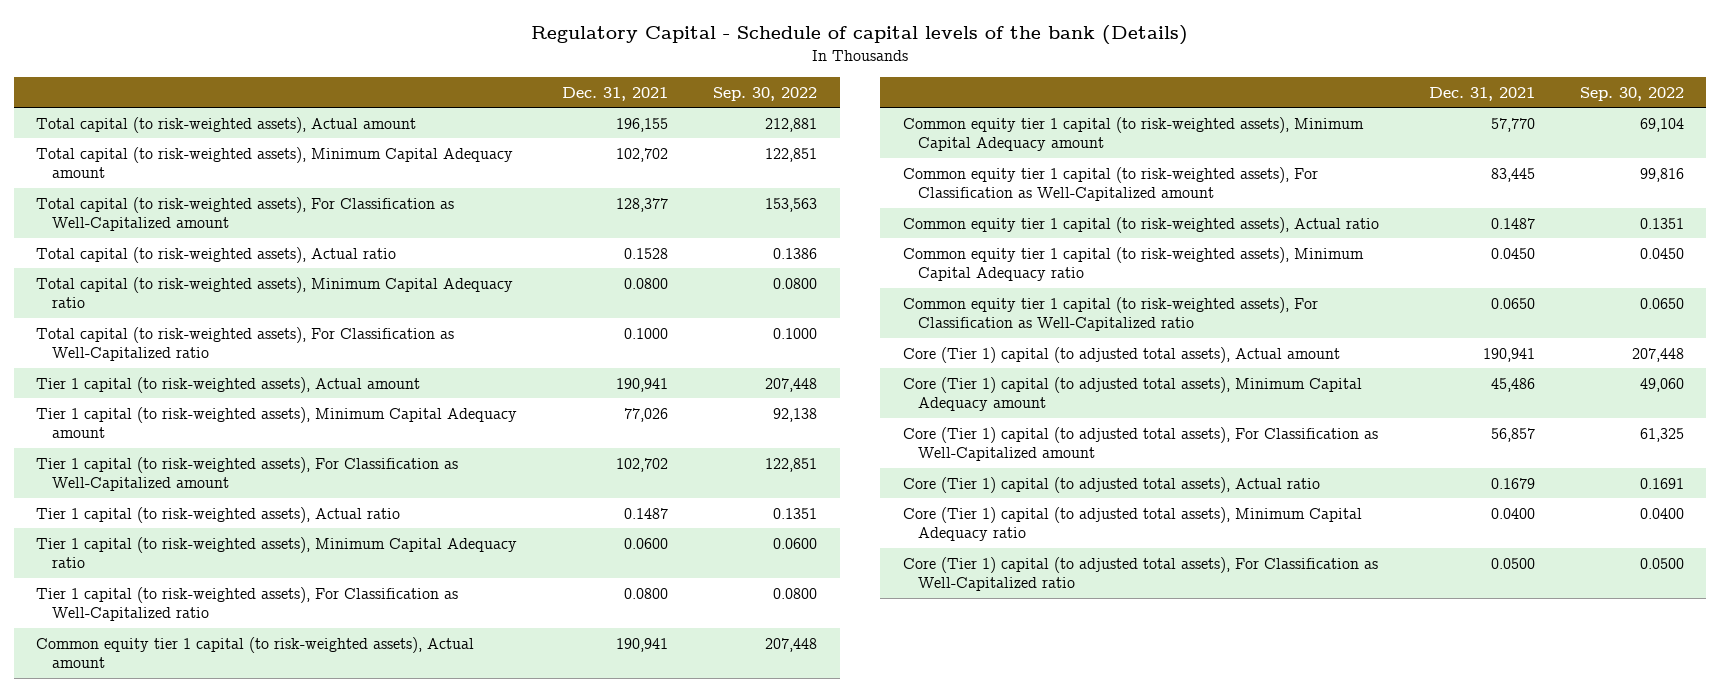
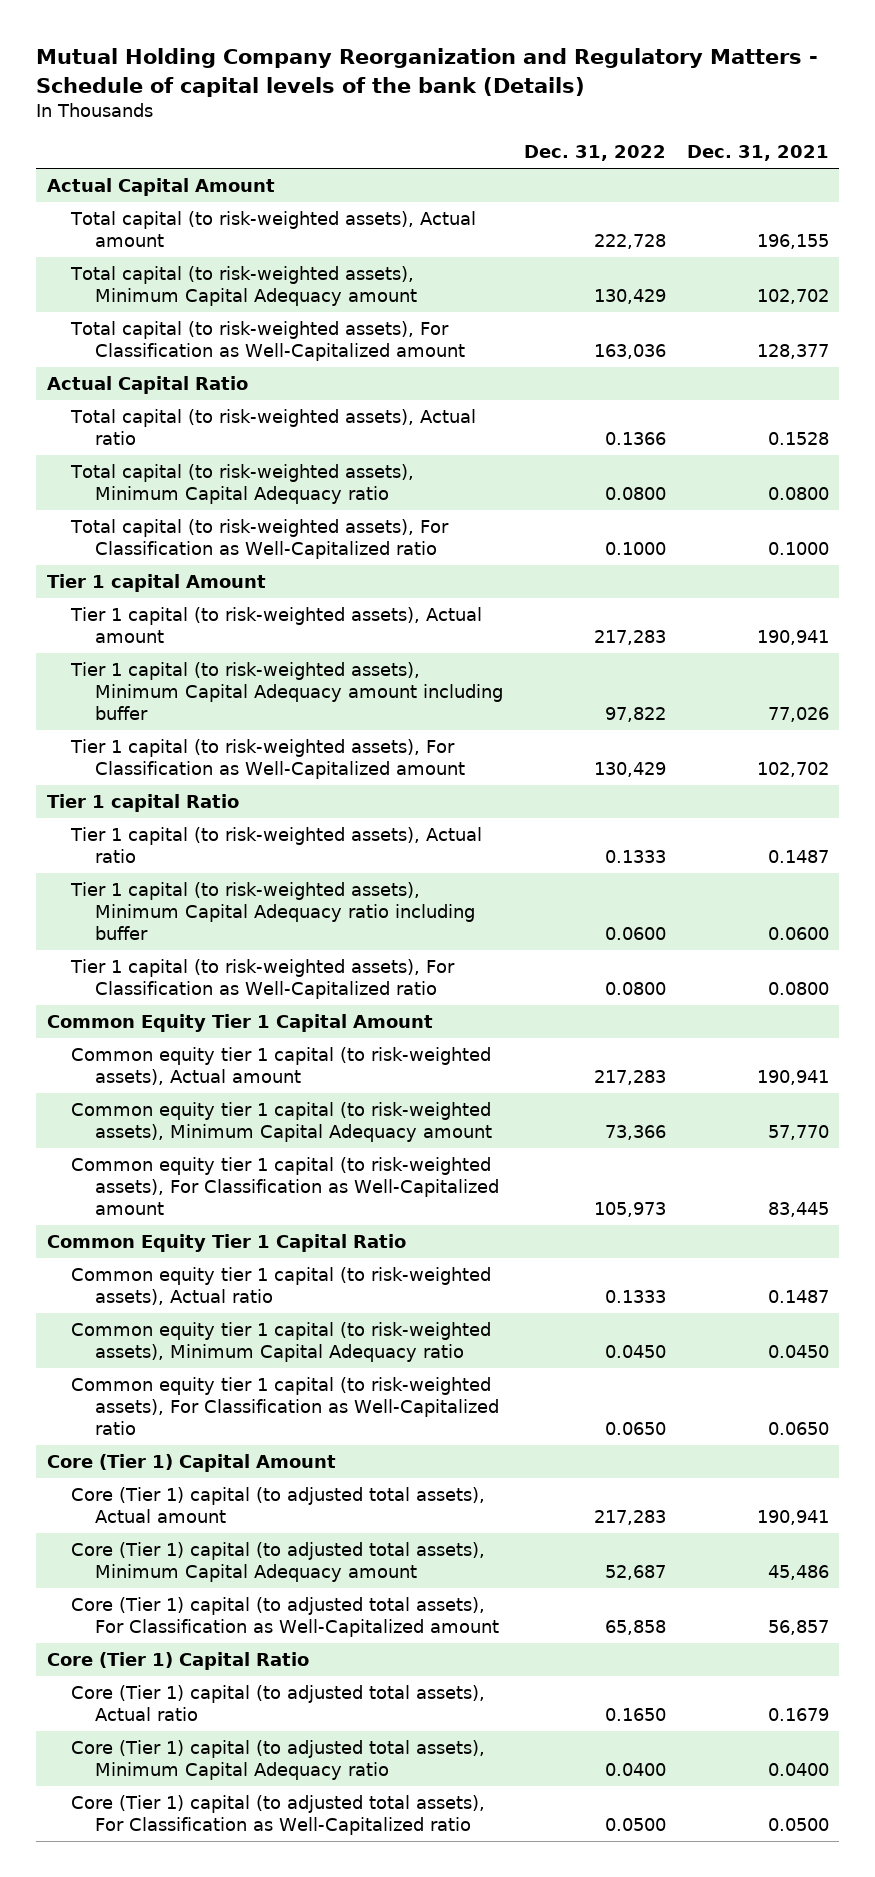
[531,25,1189,46] Regulatory Capital - Schedule of capital levels of the bank (Details) -> [36,48,819,97] Mutual Holding Company Reorganization and Regulatory Matters - Schedule of capital levels of the bank (Details)
[713,86,818,101] Sep. 30, 2022 -> none
none -> [524,145,667,162] Dec. 31, 2022
none -> [46,178,275,197] Actual Capital Amount
none -> [46,376,248,395] Actual Capital Ratio
none -> [46,574,266,593] Tier 1 capital Amount
[36,406,518,439] Tier 1 capital (to risk-weighted assets), Minimum Capital Adequacy amount -> [69,662,504,721] Tier 1 capital (to risk-weighted assets), Minimum Capital Adequacy amount including buffer
none -> [46,794,239,813] Tier 1 capital Ratio
[36,536,518,569] Tier 1 capital (to risk-weighted assets), Minimum Capital Adequacy ratio -> [69,882,476,941] Tier 1 capital (to risk-weighted assets), Minimum Capital Adequacy ratio including buffer
none -> [46,1014,433,1033] Common Equity Tier 1 Capital Amount
none -> [46,1234,406,1253] Common Equity Tier 1 Capital Ratio
none -> [46,1454,336,1473] Core (Tier 1) Capital Amount
none -> [46,1652,309,1671] Core (Tier 1) Capital Ratio

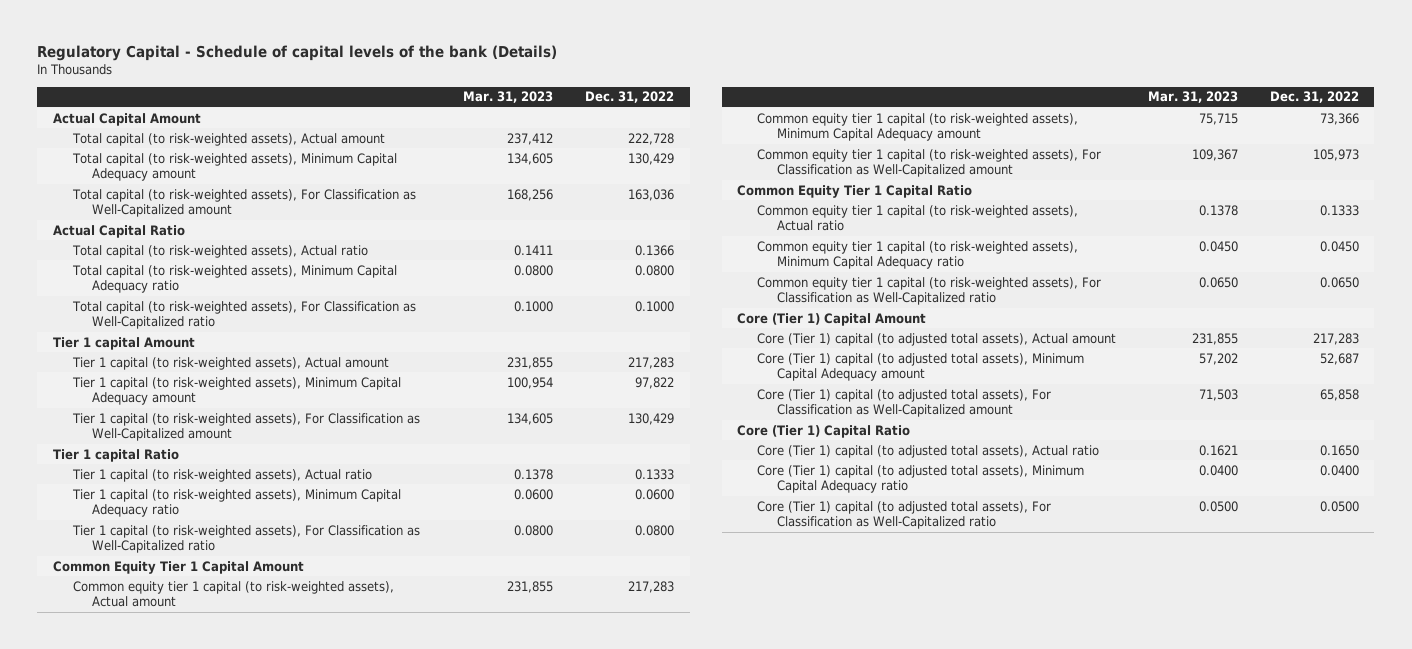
[36,48,819,97] Mutual Holding Company Reorganization and Regulatory Matters - Schedule of capital levels of the bank (Details) -> [37,44,558,61] Regulatory Capital - Schedule of capital levels of the bank (Details)
[686,145,829,162] Dec. 31, 2021 -> none
none -> [463,91,554,104] Mar. 31, 2023
[69,662,504,721] Tier 1 capital (to risk-weighted assets), Minimum Capital Adequacy amount including buffer -> [71,376,401,406] Tier 1 capital (to risk-weighted assets), Minimum Capital Adequacy amount
[69,882,476,941] Tier 1 capital (to risk-weighted assets), Minimum Capital Adequacy ratio including buffer -> [71,488,401,518] Tier 1 capital (to risk-weighted assets), Minimum Capital Adequacy ratio

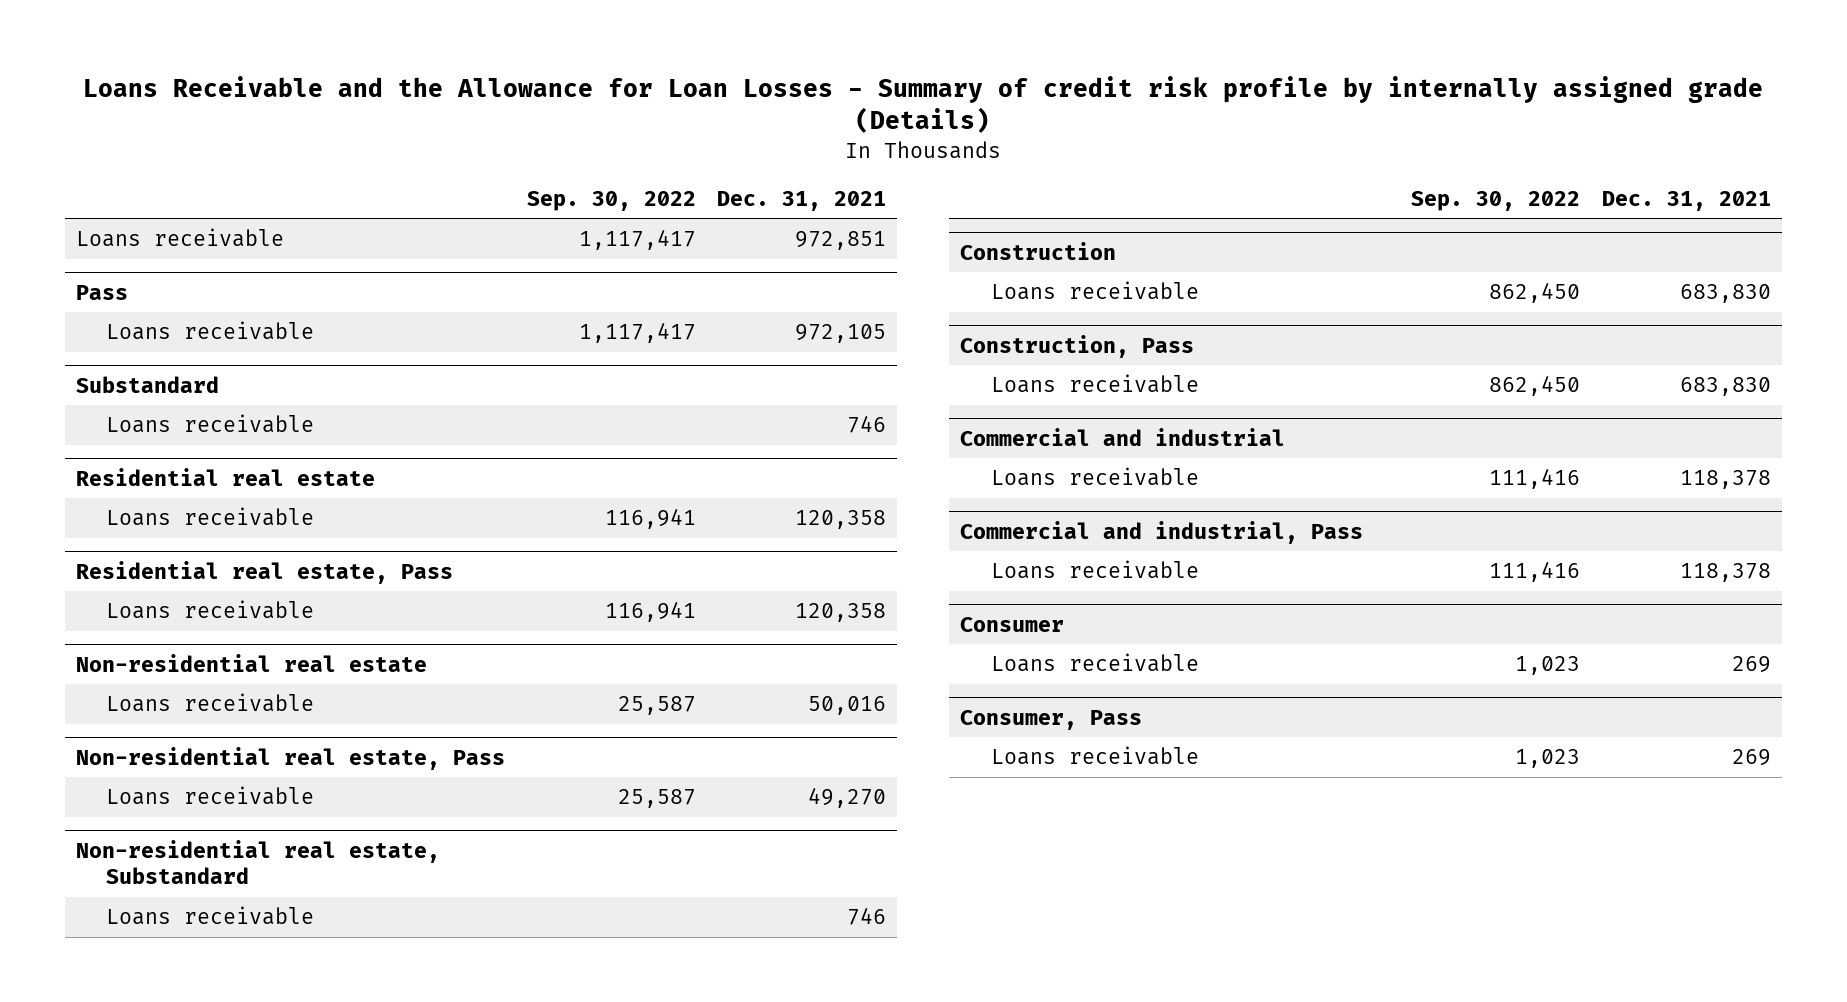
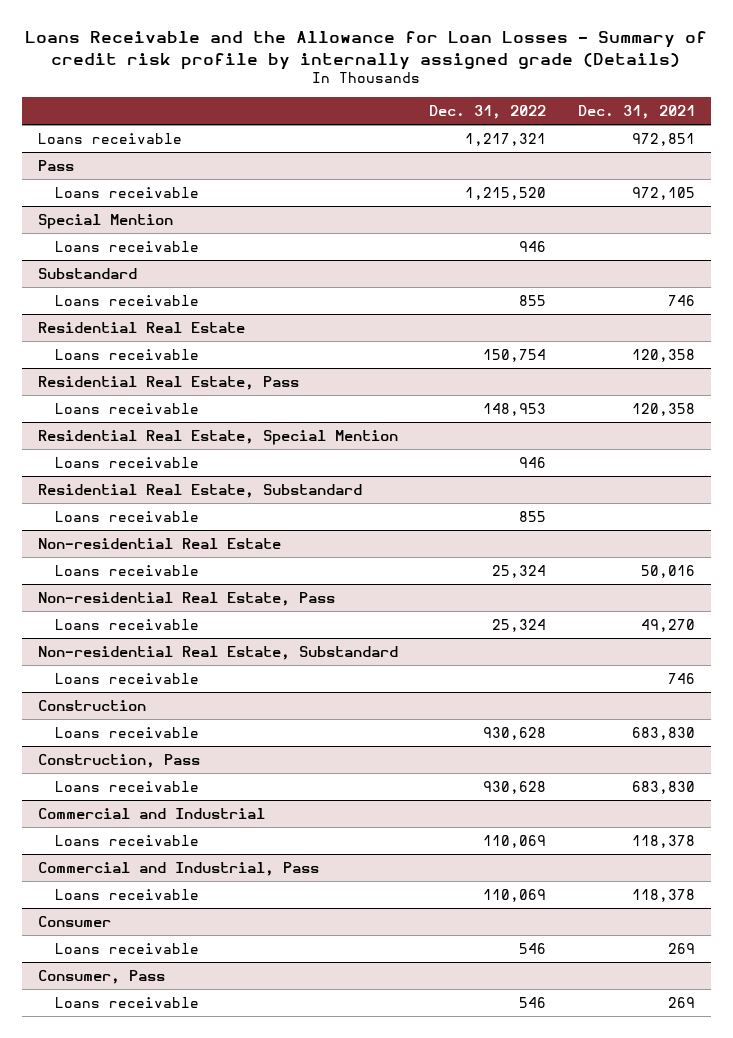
[526,190,696,211] Sep. 30, 2022 -> none
none -> [429,105,547,120] Dec. 31, 2022
none -> [37,213,173,229] Special Mention
none -> [55,240,200,252] Loans receivable
[75,467,375,486] Residential real estate -> [37,321,245,333] Residential Real Estate
[75,560,453,584] Residential real estate, Pass -> [37,375,299,390] Residential Real Estate, Pass
none -> [37,429,398,445] Residential Real Estate, Special Mention
none -> [55,456,200,468] Loans receivable
none -> [37,483,362,498] Residential Real Estate, Substandard
none -> [55,510,200,522] Loans receivable
[75,653,427,672] Non-residential real estate -> [37,537,281,549] Non-residential Real Estate
[75,746,505,770] Non-residential real estate, Pass -> [37,591,335,606] Non-residential Real Estate, Pass
[75,839,440,885] Non-residential real estate, Substandard -> [37,645,398,660] Non-residential Real Estate, Substandard
[960,427,1286,446] Commercial and industrial -> [37,807,265,819] Commercial and Industrial
[960,520,1364,544] Commercial and industrial, Pass -> [37,861,319,876] Commercial and Industrial, Pass

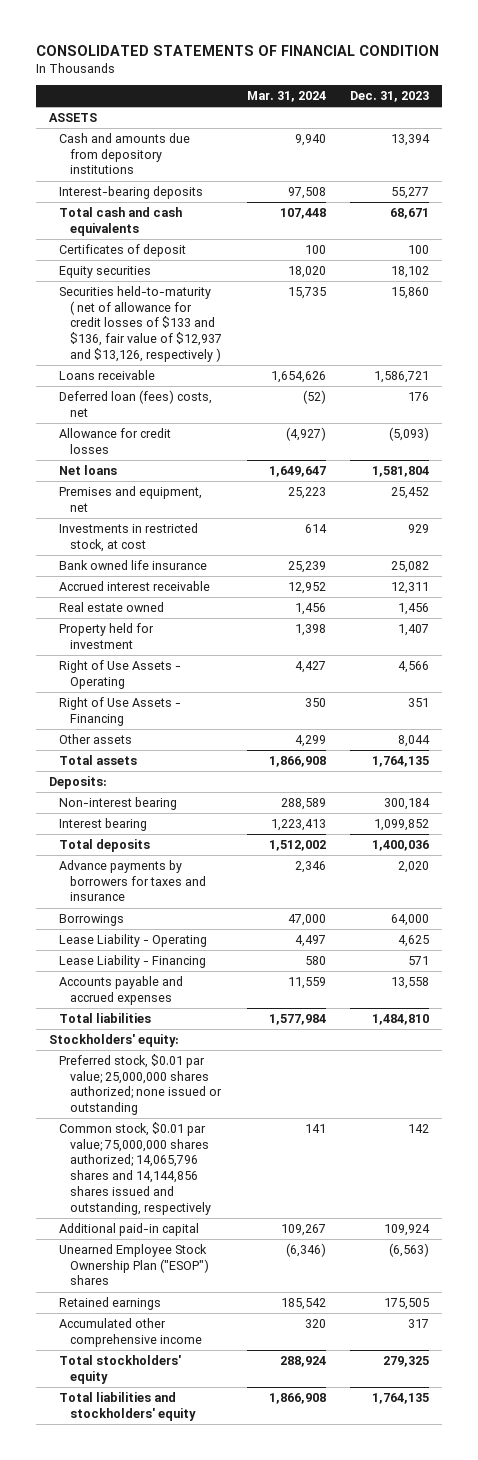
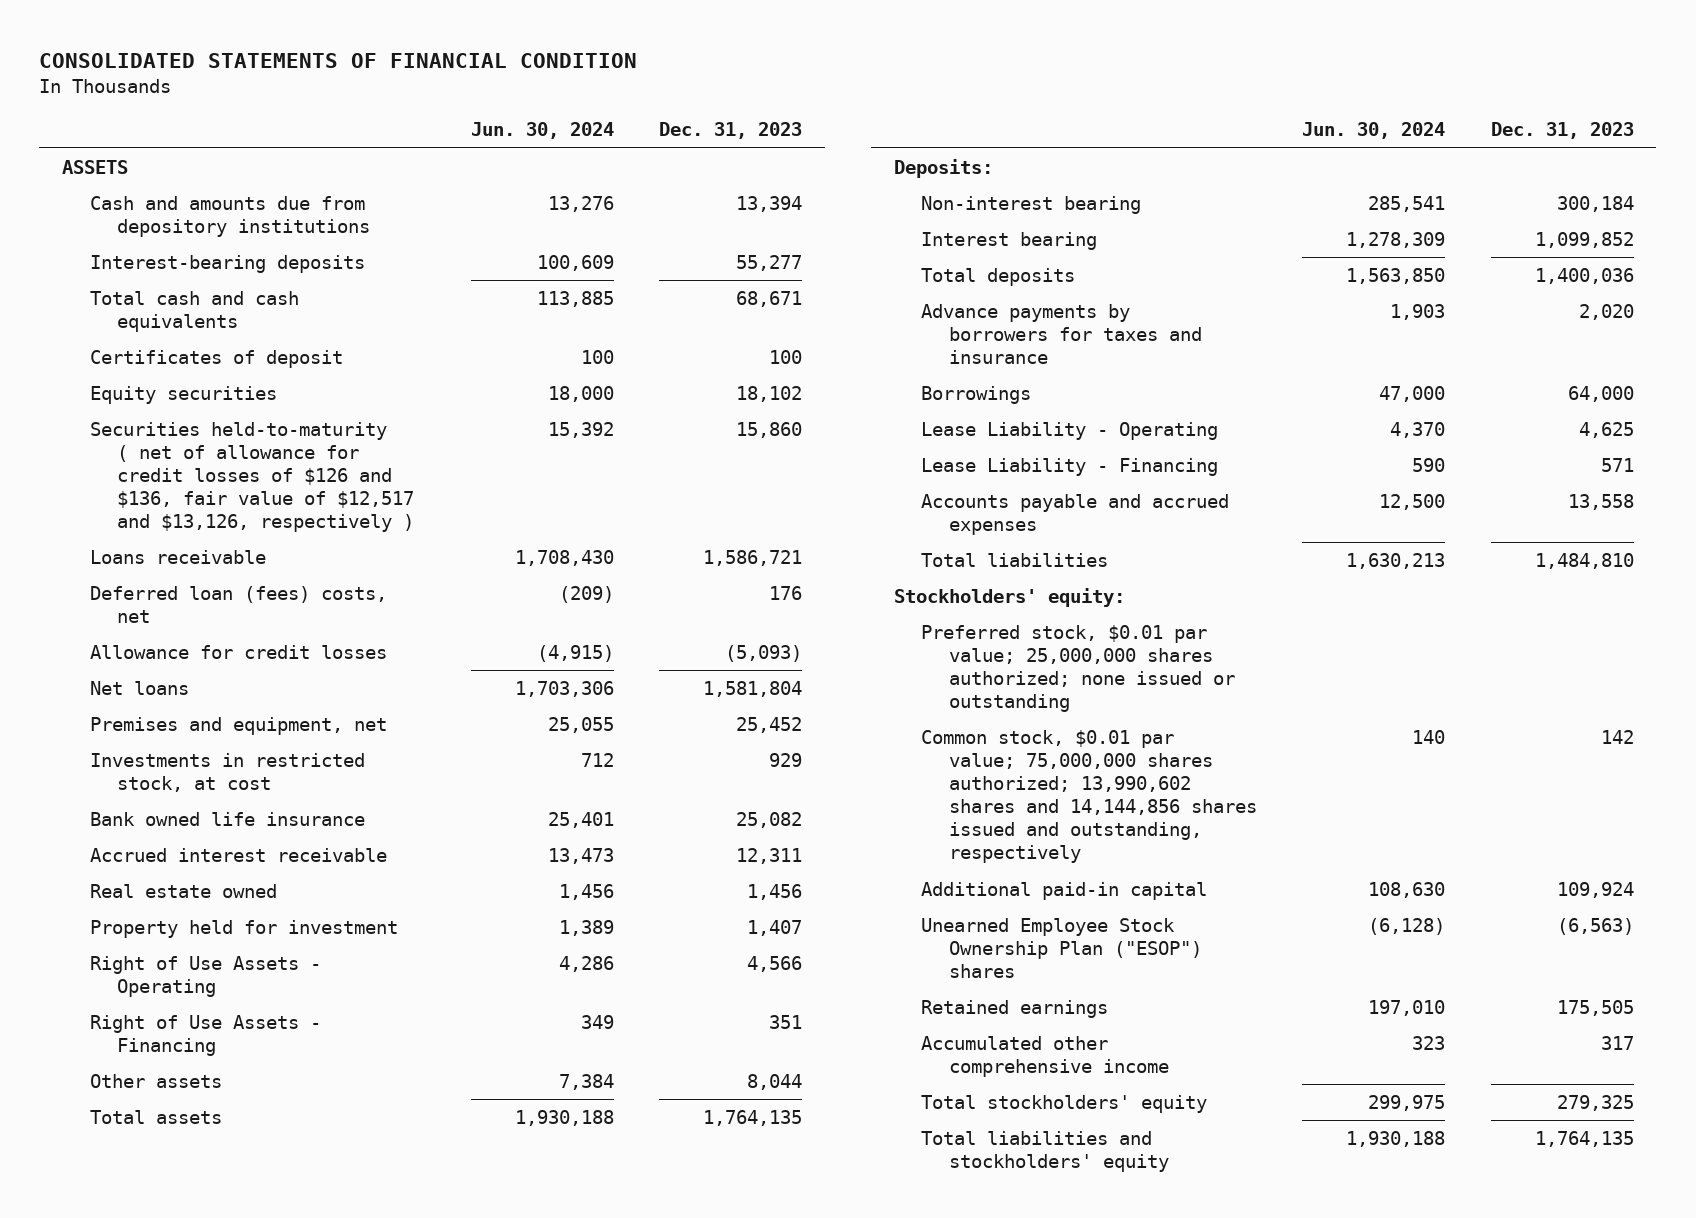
[246,91,326,103] Mar. 31, 2024 -> none
none -> [470,122,614,140] Jun. 30, 2024
[59,286,222,362] Securities held-to-maturity ( net of allowance for credit losses of $133 and $136, fair value of $12,937 and $13,126, respectively ) -> [89,421,415,533] Securities held-to-maturity ( net of allowance for credit losses of $126 and $136, fair value of $12,517 and $13,126, respectively )
[59,1122,211,1215] Common stock, $0.01 par value; 75,000,000 shares authorized; 14,065,796 shares and 14,144,856 shares issued and outstanding, respectively -> [921,729,1257,864] Common stock, $0.01 par value; 75,000,000 shares authorized; 13,990,602 shares and 14,144,856 shares issued and outstanding, respectively

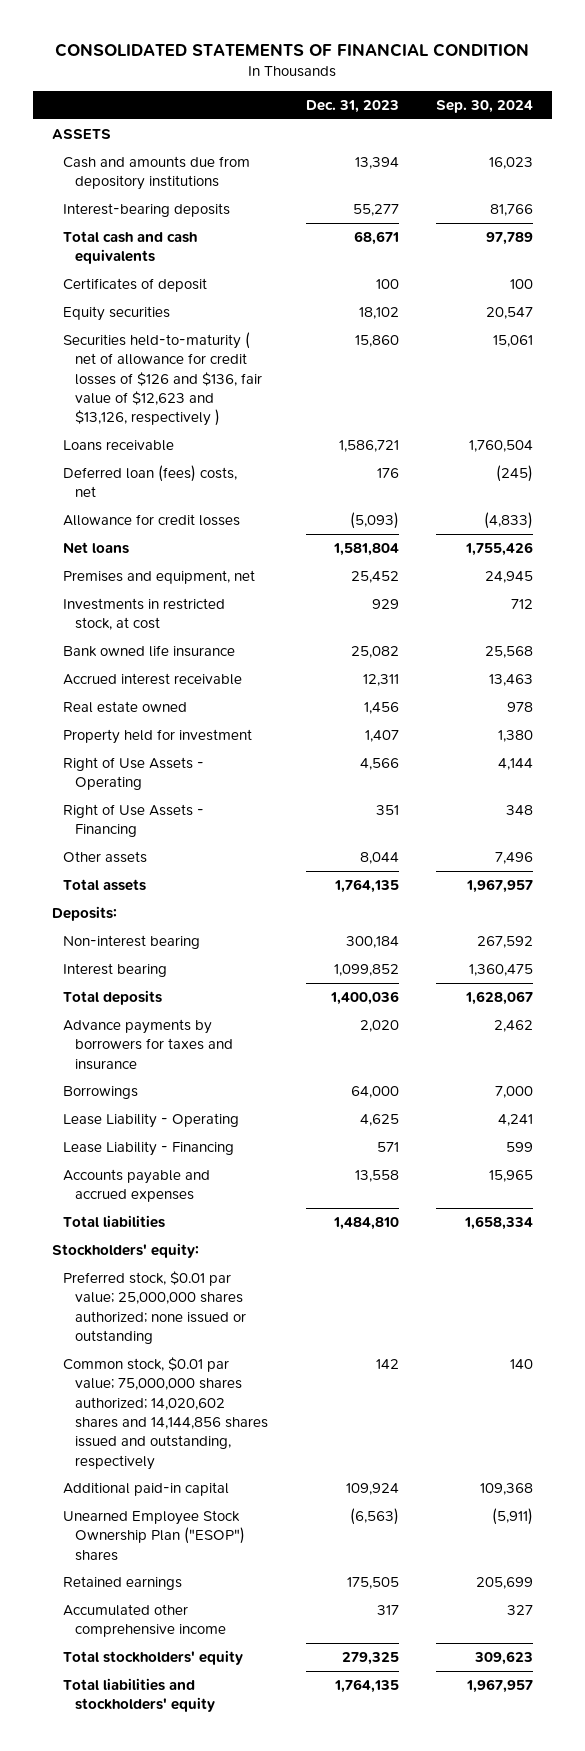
[470,122,614,140] Jun. 30, 2024 -> none
none -> [436,100,534,114] Sep. 30, 2024
[89,421,415,533] Securities held-to-maturity ( net of allowance for credit losses of $126 and $136, fair value of $12,517 and $13,126, respectively ) -> [63,331,263,427] Securities held-to-maturity ( net of allowance for credit losses of $126 and $136, fair value of $12,623 and $13,126, respectively )
[921,729,1257,864] Common stock, $0.01 par value; 75,000,000 shares authorized; 13,990,602 shares and 14,144,856 shares issued and outstanding, respectively -> [63,1356,269,1470] Common stock, $0.01 par value; 75,000,000 shares authorized; 14,020,602 shares and 14,144,856 shares issued and outstanding, respectively

